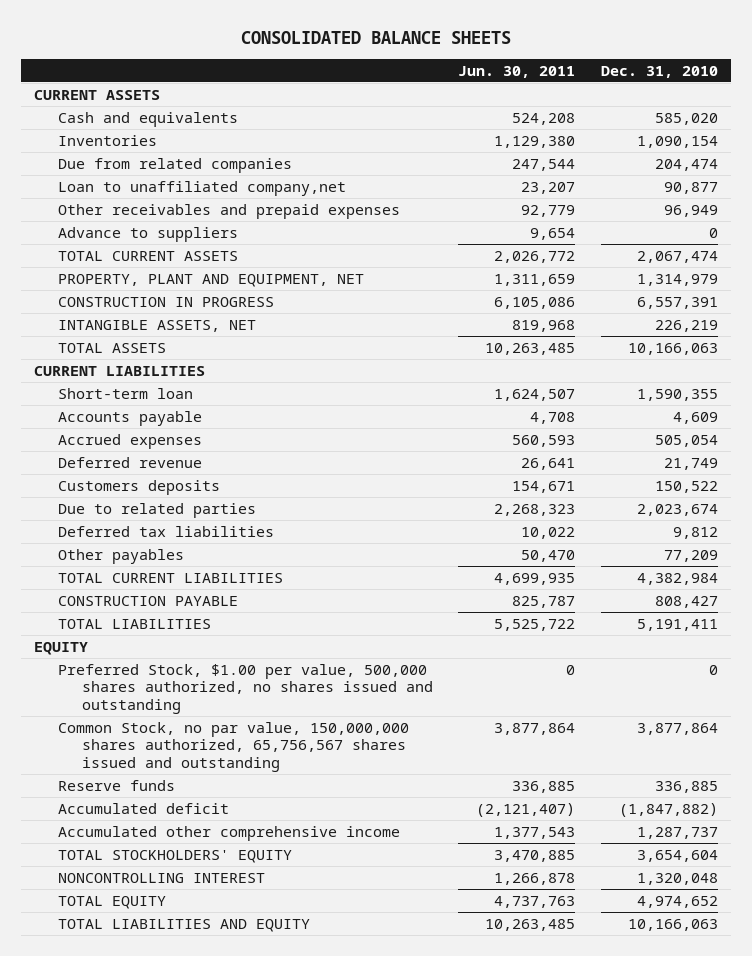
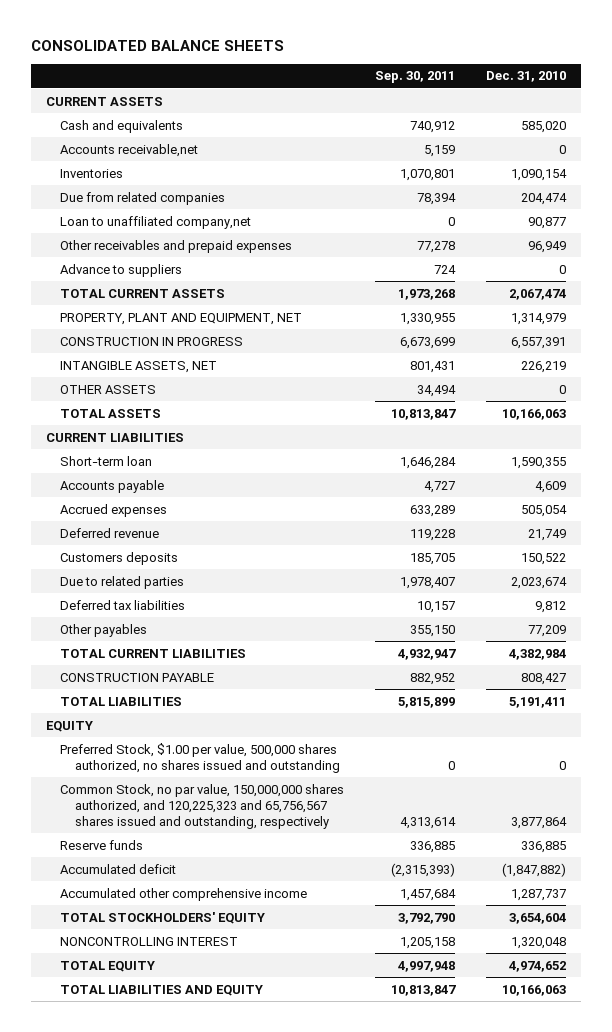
[458,65,576,78] Jun. 30, 2011 -> none
none -> [375,71,456,84] Sep. 30, 2011
none -> [60,143,199,157] Accounts receivable,net
none -> [60,384,157,394] OTHER ASSETS
[57,721,409,772] Common Stock, no par value, 150,000,000 shares authorized, 65,756,567 shares issued and outstanding -> [60,783,345,829] Common Stock, no par value, 150,000,000 shares authorized, and 120,225,323 and 65,756,567 shares issued and outstanding, respectively

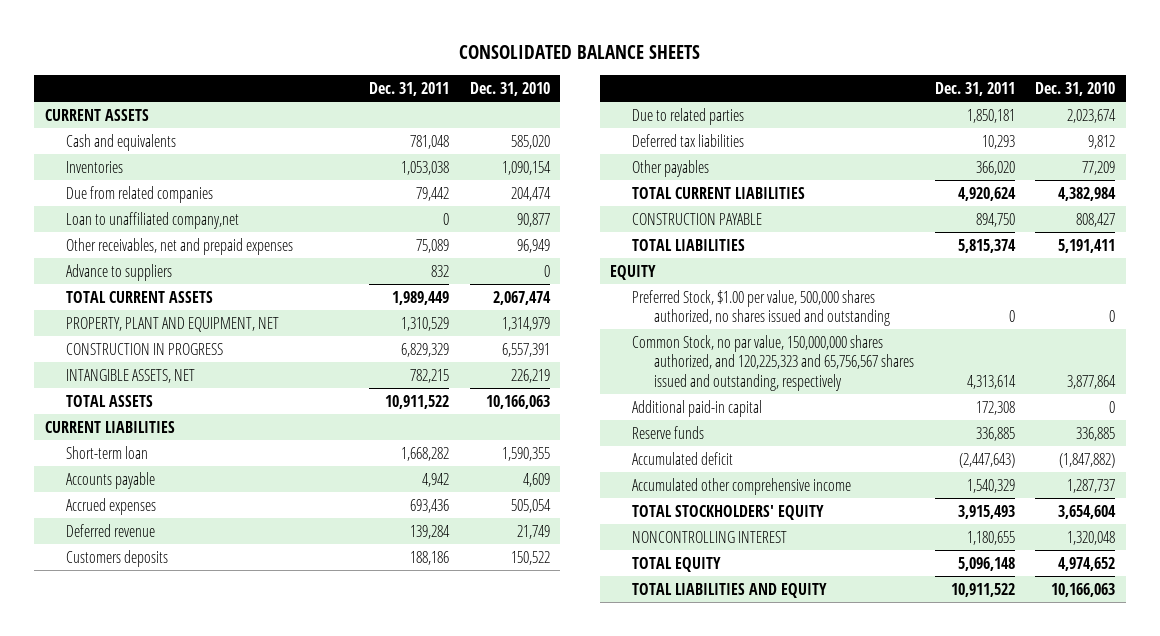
[375,71,456,84] Sep. 30, 2011 -> none
none -> [368,81,449,96] Dec. 31, 2011
[60,143,199,157] Accounts receivable,net -> none
[60,239,293,253] Other receivables and prepaid expenses -> [66,237,294,255] Other receivables, net and prepaid expenses
[60,384,157,394] OTHER ASSETS -> none
none -> [632,399,763,417] Additional paid-in capital

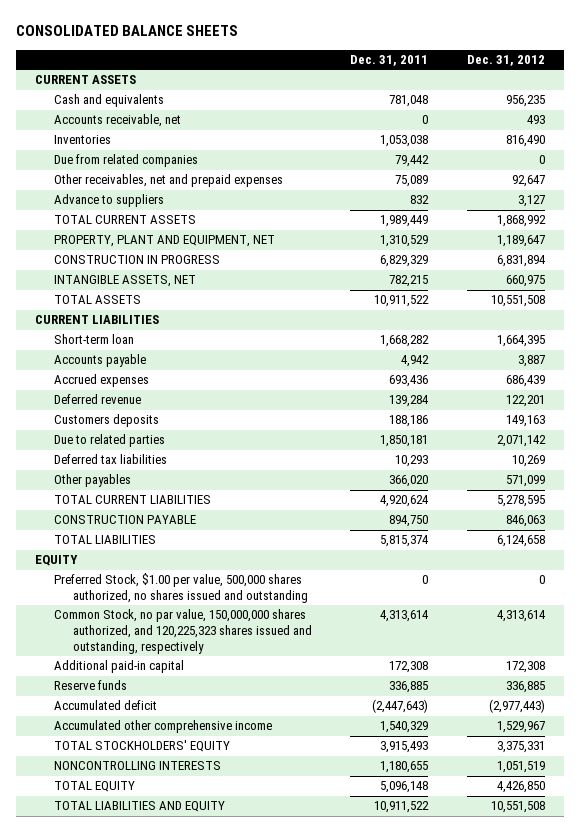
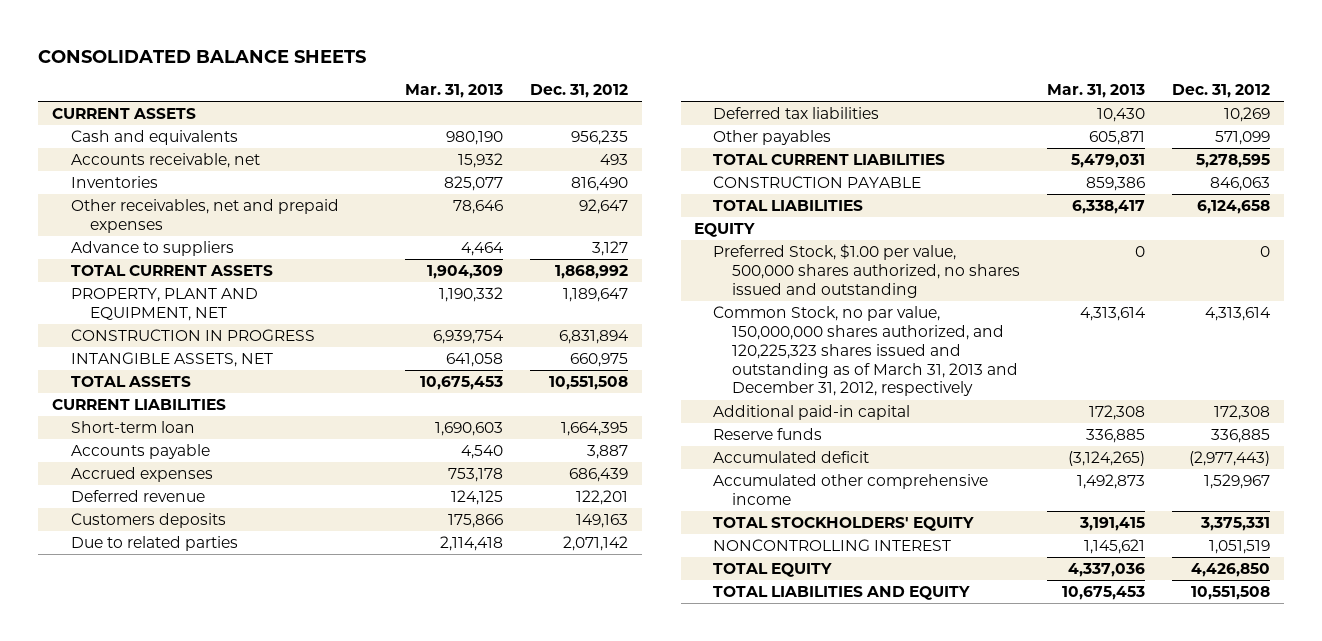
[350,55,429,67] Dec. 31, 2011 -> none
none -> [404,84,503,99] Mar. 31, 2013
[54,154,199,168] Due from related companies -> none
[54,609,312,655] Common Stock, no par value, 150,000,000 shares authorized, and 120,225,323 shares issued and outstanding, respectively -> [713,306,1018,397] Common Stock, no par value, 150,000,000 shares authorized, and 120,225,323 shares issued and outstanding as of March 31, 2013 and December 31, 2012, respectively
[54,761,222,771] NONCONTROLLING INTERESTS -> [713,539,952,552] NONCONTROLLING INTEREST

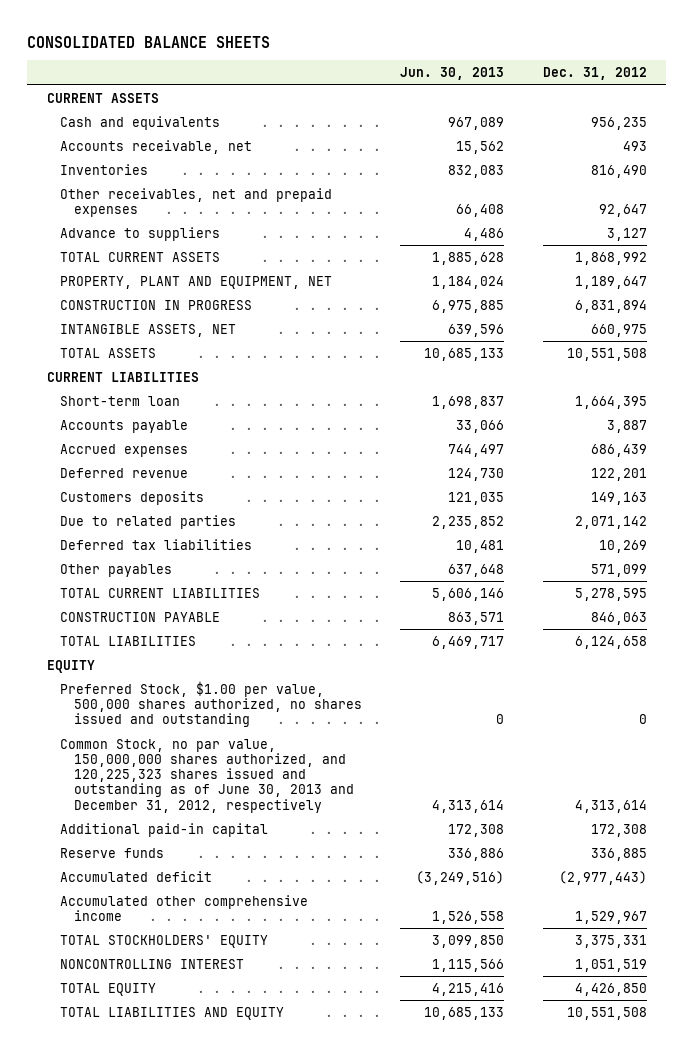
[404,84,503,99] Mar. 31, 2013 -> none
none -> [400,67,505,81] Jun. 30, 2013
[713,306,1018,397] Common Stock, no par value, 150,000,000 shares authorized, and 120,225,323 shares issued and outstanding as of March 31, 2013 and December 31, 2012, respectively -> [60,738,354,813] Common Stock, no par value, 150,000,000 shares authorized, and 120,225,323 shares issued and outstanding as of June 30, 2013 and December 31, 2012, respectively

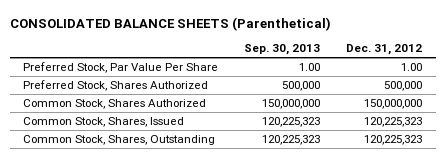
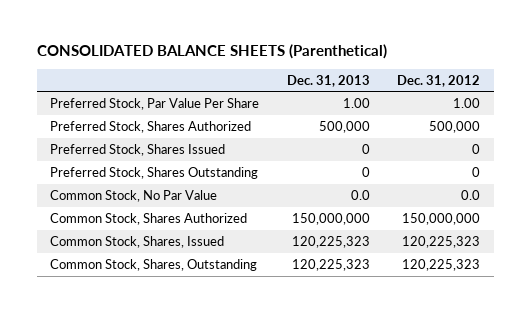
[244,44,321,56] Sep. 30, 2013 -> none
none -> [286,74,370,87] Dec. 31, 2013
none -> [50,143,226,156] Preferred Stock, Shares Issued
none -> [50,166,259,179] Preferred Stock, Shares Outstanding
none -> [50,189,218,202] Common Stock, No Par Value

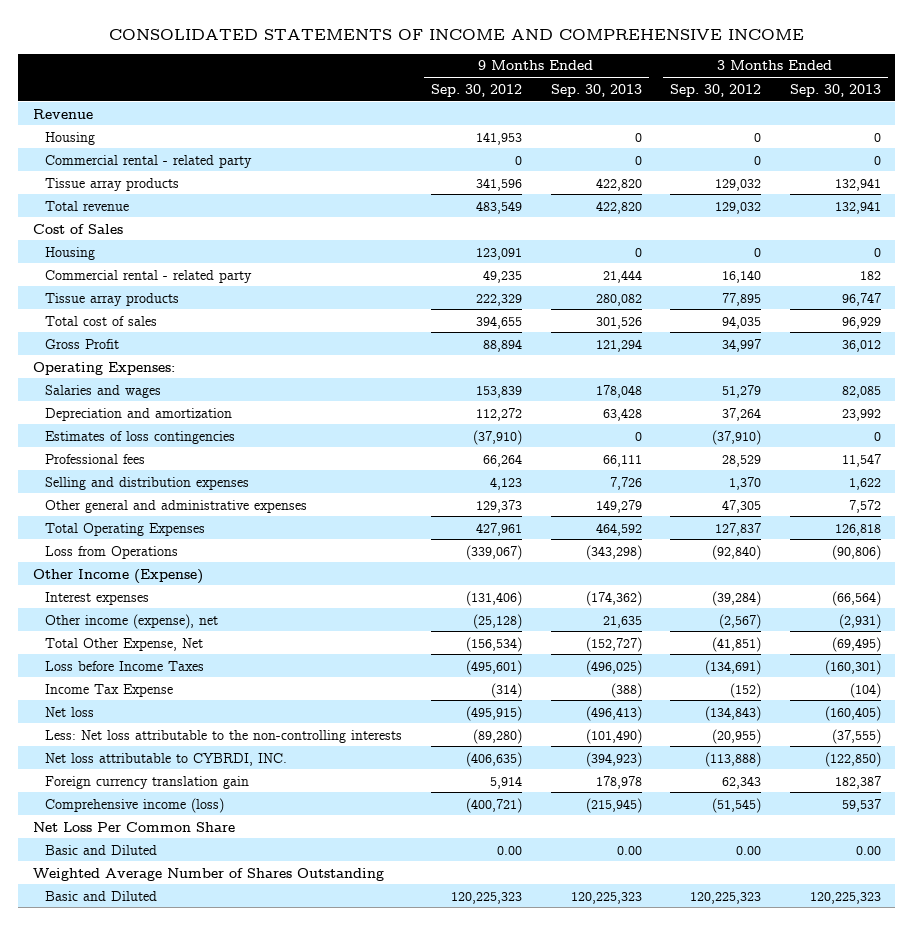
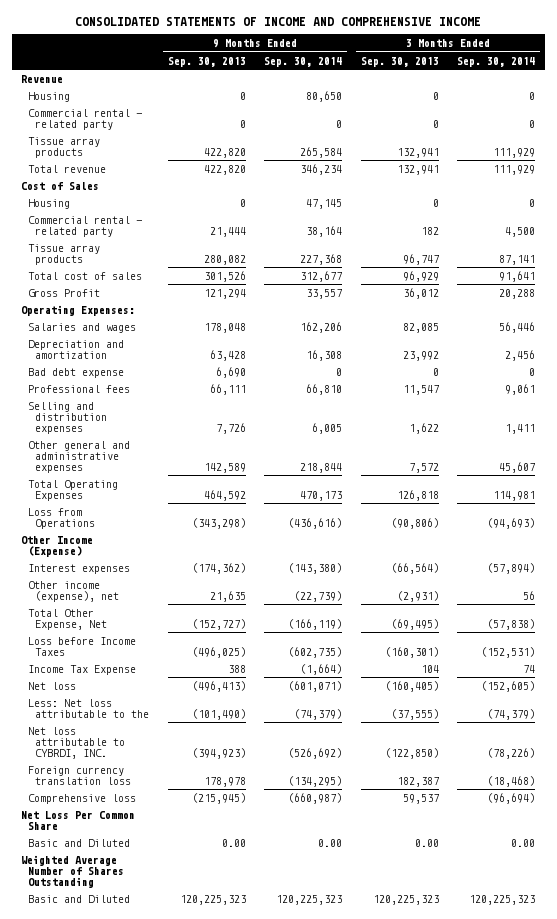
[430,83,522,97] Sep. 30, 2012 -> none
[670,83,762,97] Sep. 30, 2012 -> none
none -> [264,56,343,67] Sep. 30, 2014
none -> [457,56,536,67] Sep. 30, 2014
[45,430,236,444] Estimates of loss contingencies -> none
none -> [28,367,125,378] Bad debt expense
[595,499,642,513] 149,279 -> [203,462,246,473] 142,589
[610,682,642,698] (388) -> [227,664,246,673] 388
[849,682,881,698] (104) -> [420,664,439,673] 104
[45,729,403,743] Less: Net loss attributable to the non-controlling interests -> [28,698,150,718] Less: Net loss attributable to the
[45,775,250,789] Foreign currency translation gain -> [28,765,132,785] Foreign currency translation loss
[45,797,225,813] Comprehensive income (loss) -> [28,793,137,804] Comprehensive loss

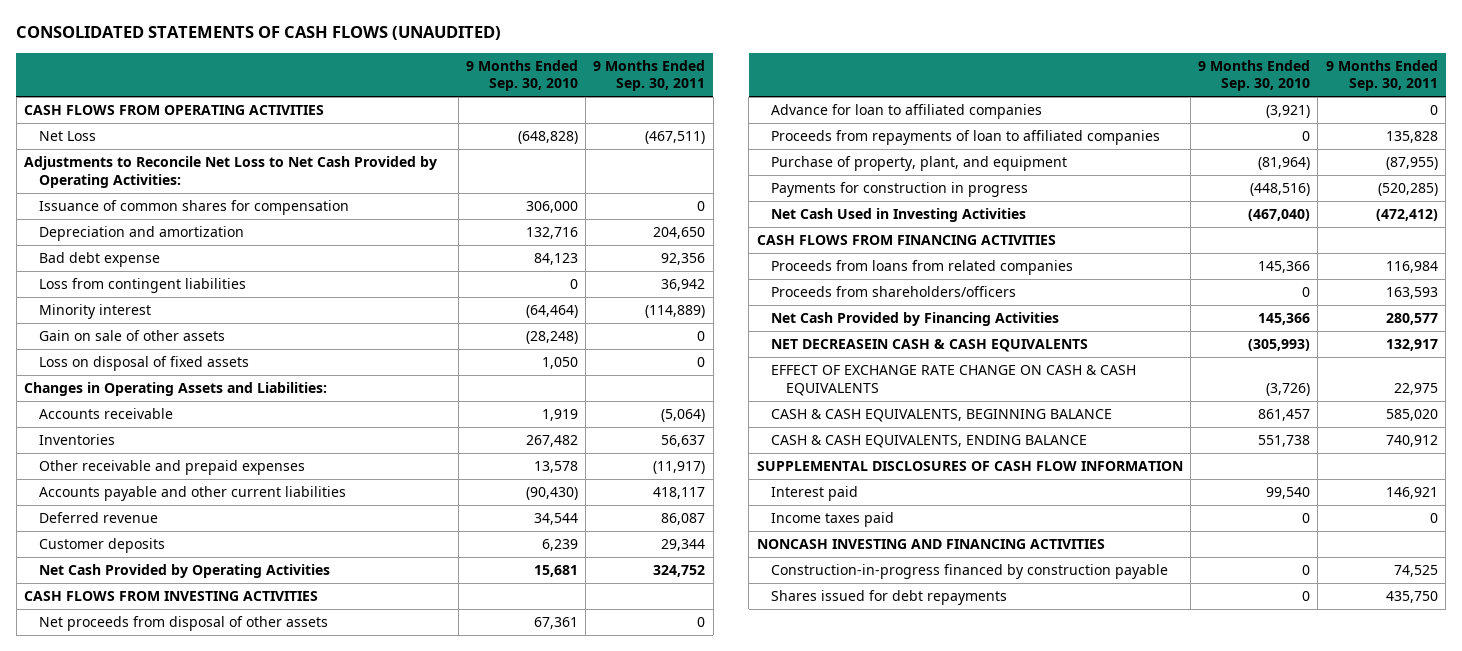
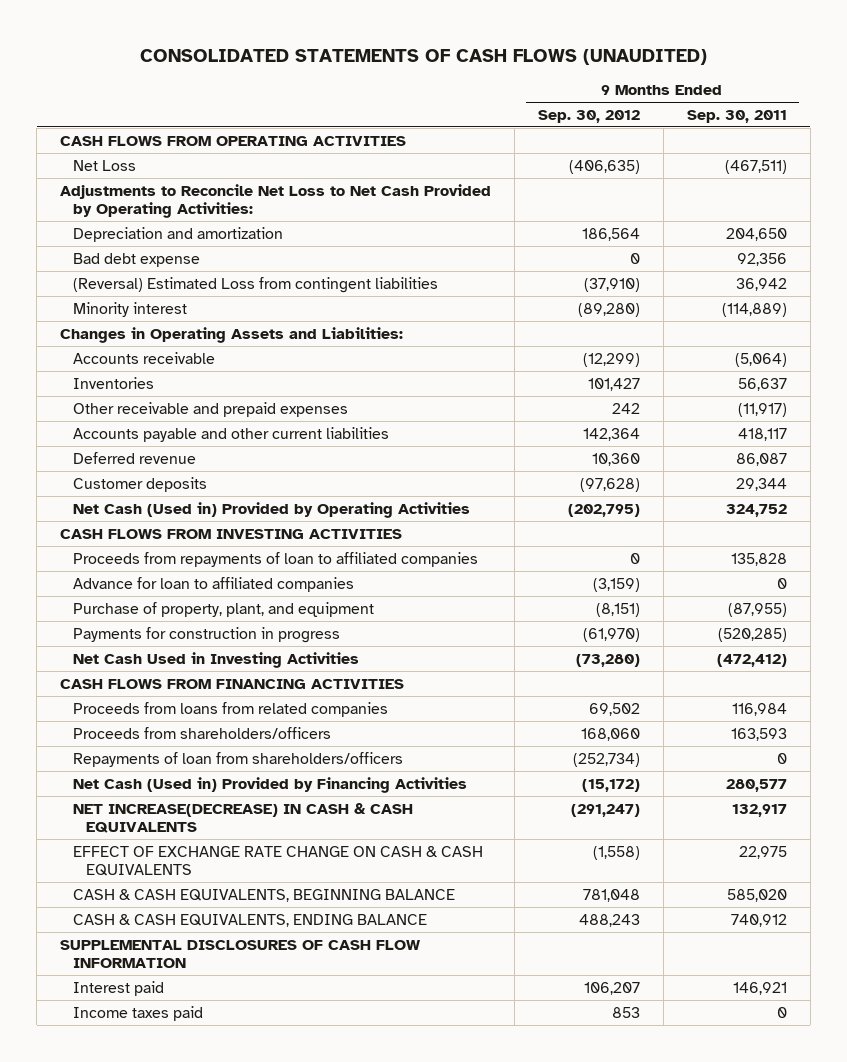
[465,59,578,92] 9 Months Ended Sep. 30, 2010 -> none
none -> [538,110,641,124] Sep. 30, 2012
[38,200,349,216] Issuance of common shares for compensation -> none
[38,278,246,294] Loss from contingent liabilities -> [73,276,439,293] (Reversal) Estimated Loss from contingent liabilities
[38,330,225,342] Gain on sale of other assets -> none
[38,356,249,372] Loss on disposal of fixed assets -> none
[38,564,330,579] Net Cash Provided by Operating Activities -> [73,501,471,518] Net Cash (Used in) Provided by Operating Activities
[38,616,328,632] Net proceeds from disposal of other assets -> none
[771,104,1043,120] Advance for loan to affiliated companies -> [73,576,355,592] Advance for loan to affiliated companies
none -> [73,751,404,767] Repayments of loan from shareholders/officers
[771,312,1060,327] Net Cash Provided by Financing Activities -> [73,776,468,793] Net Cash (Used in) Provided by Financing Activities
[771,339,1089,353] NET DECREASEIN CASH & CASH EQUIVALENTS -> [73,802,414,834] NET INCREASE(DECREASE) IN CASH & CASH EQUIVALENTS
[756,539,1105,550] NONCASH INVESTING AND FINANCING ACTIVITIES -> none
[771,564,1169,580] Construction-in-progress financed by construction payable -> none
[771,590,1008,606] Shares issued for debt repayments -> none

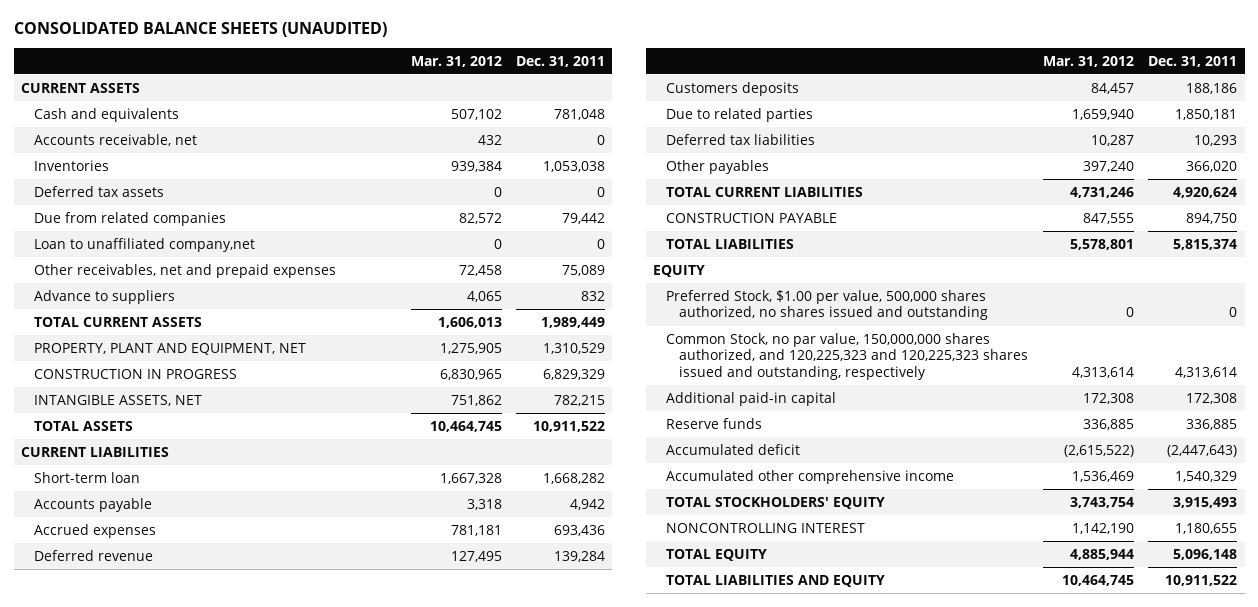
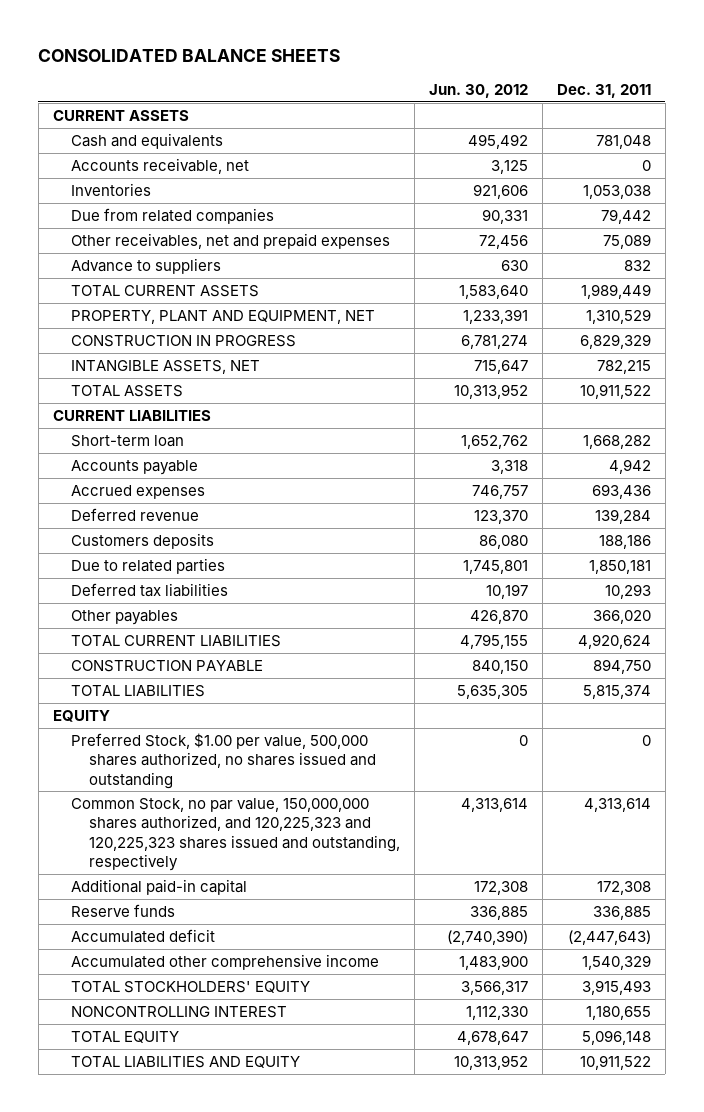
[13,22,387,38] CONSOLIDATED BALANCE SHEETS (UNAUDITED) -> [38,49,341,63] CONSOLIDATED BALANCE SHEETS
[410,55,502,67] Mar. 31, 2012 -> none
none -> [428,84,528,99] Jun. 30, 2012
[33,185,164,197] Deferred tax assets -> none
[33,237,255,252] Loan to unaffiliated company,net -> none

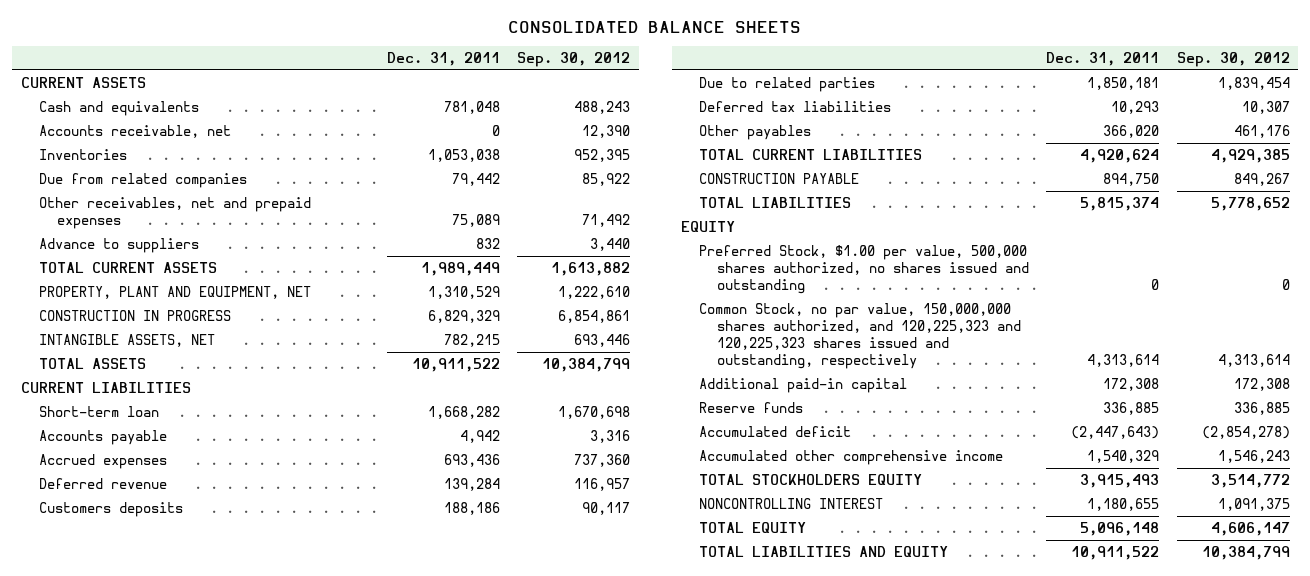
[428,84,528,99] Jun. 30, 2012 -> none
none -> [516,52,630,68] Sep. 30, 2012
[70,980,310,993] TOTAL STOCKHOLDERS' EQUITY -> [698,473,922,485] TOTAL STOCKHOLDERS EQUITY

